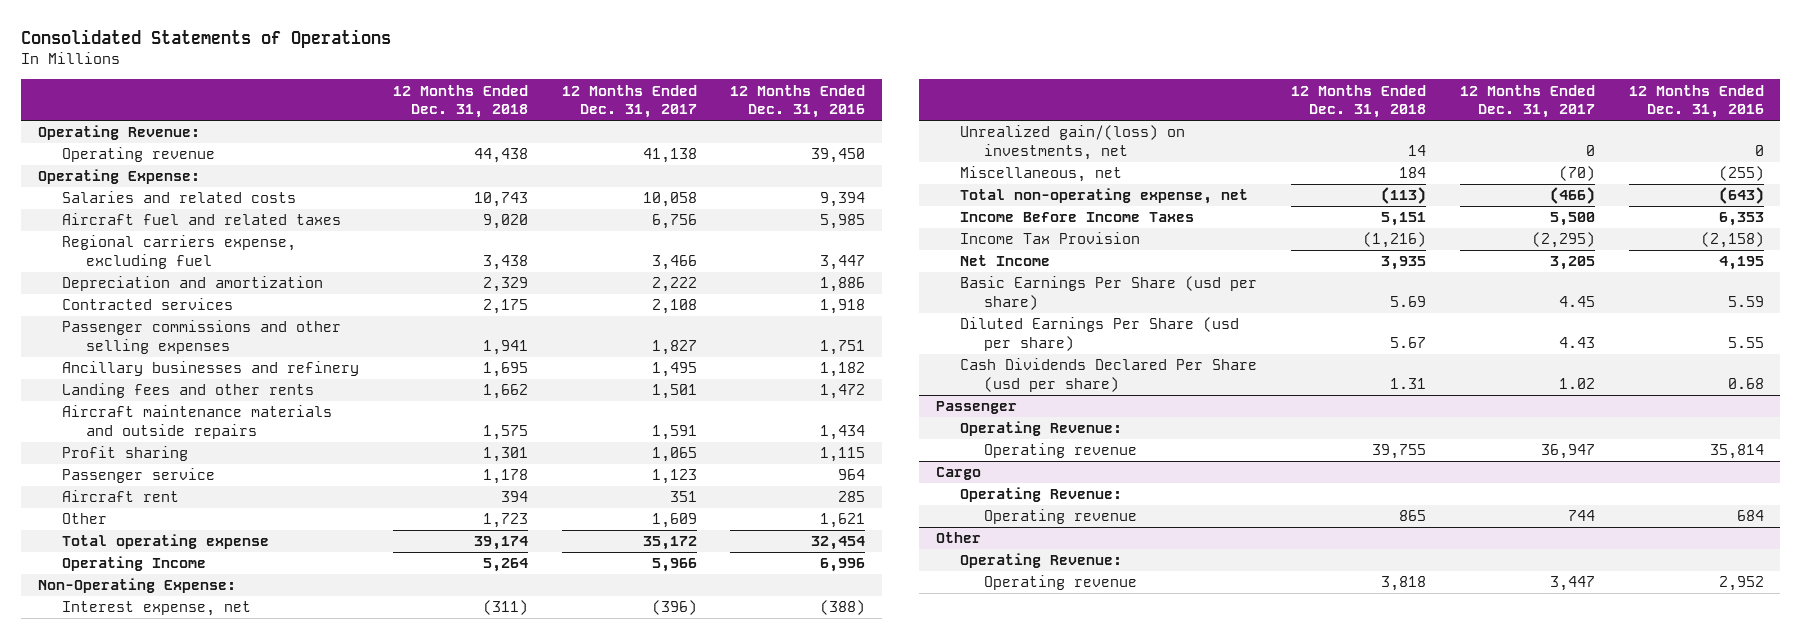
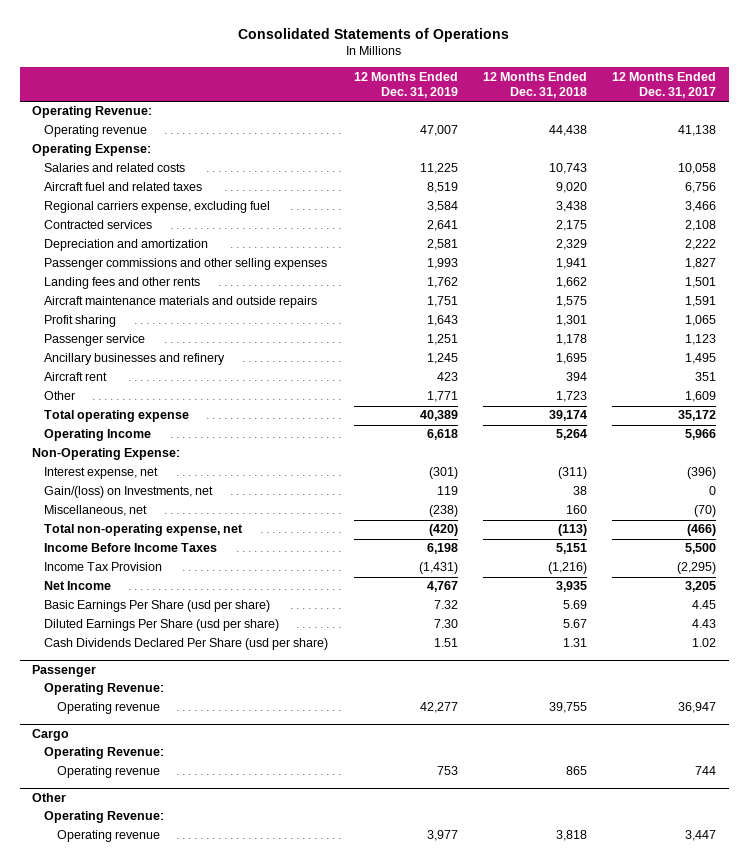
[730,84,866,119] 12 Months Ended Dec. 31, 2016 -> none
none -> [353,71,458,99] 12 Months Ended Dec. 31, 2019
[61,276,323,292] Depreciation and amortization -> [44,239,209,252] Depreciation and amortization
[61,361,359,377] Ancillary businesses and refinery -> [44,353,226,366] Ancillary businesses and refinery
[959,125,1185,161] Unrealized gain/(loss) on investments, net -> [44,486,214,499] Gain/(loss) on Investments, net
[1407,145,1426,157] 14 -> [573,486,588,496] 38
[1398,167,1426,179] 184 -> [566,505,588,515] 160

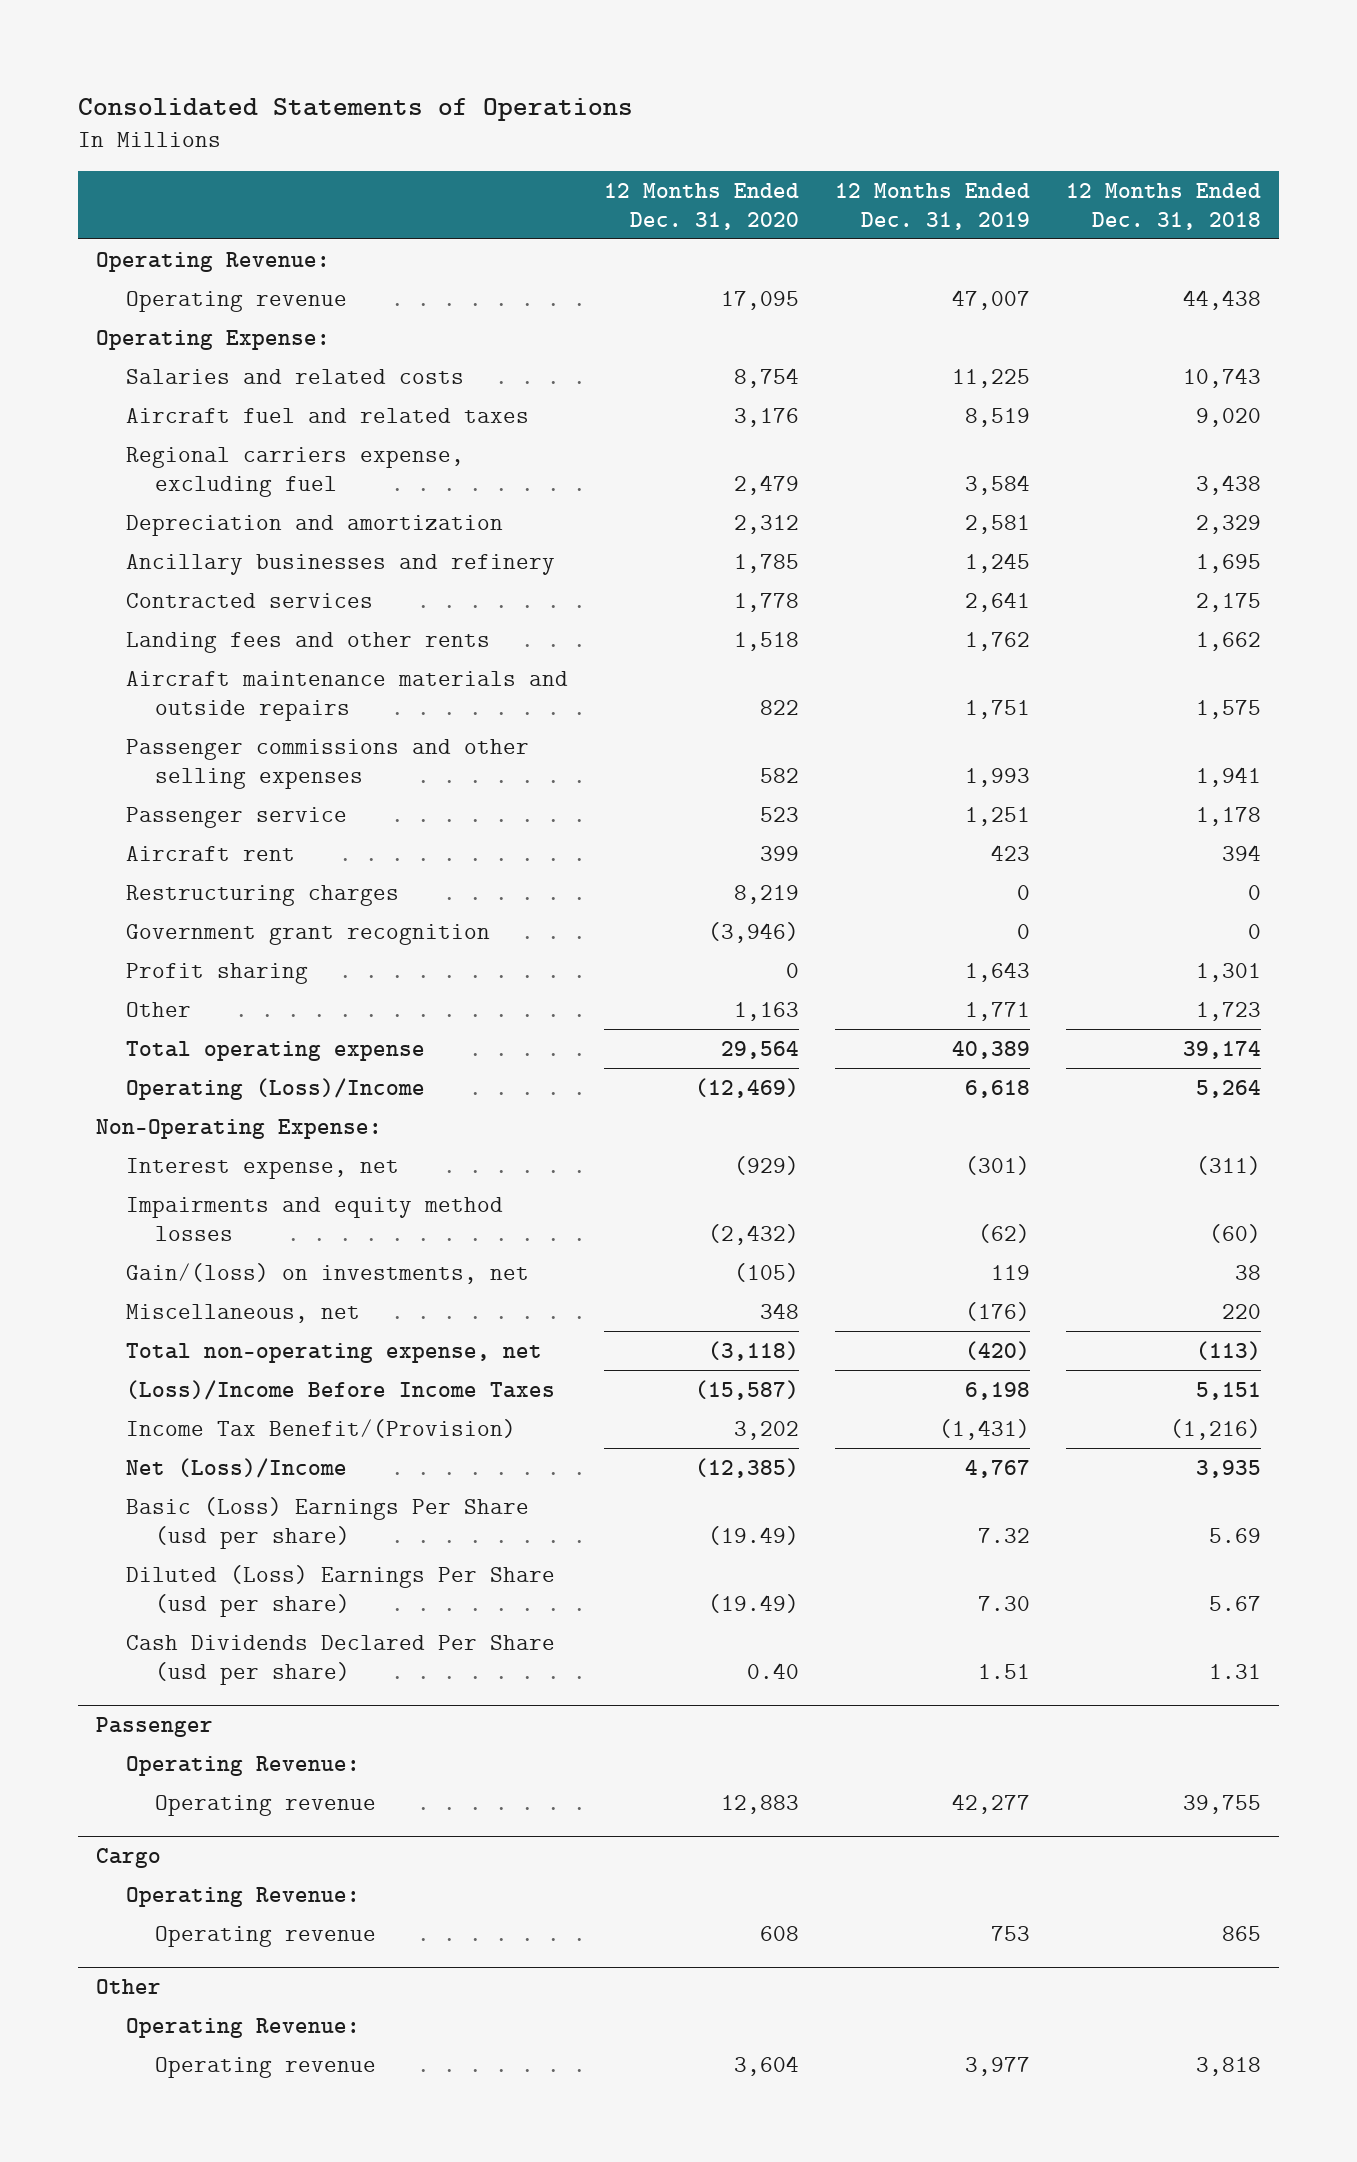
[612,71,717,99] 12 Months Ended Dec. 31, 2017 -> none
none -> [603,182,799,230] 12 Months Ended Dec. 31, 2020
[44,353,226,366] Ancillary businesses and refinery -> [125,553,555,575] Ancillary businesses and refinery
[44,220,153,230] Contracted services -> [125,592,373,608] Contracted services
[44,258,328,271] Passenger commissions and other selling expenses -> [125,738,529,789] Passenger commissions and other selling expenses
none -> [125,884,399,906] Restructuring charges
none -> [125,923,490,945] Government grant recognition
[44,315,117,328] Profit sharing -> [125,962,308,984] Profit sharing
[44,429,152,442] Operating Income -> [125,1077,425,1100] Operating (Loss)/Income
none -> [125,1196,503,1241] Impairments and equity method losses
[44,486,214,499] Gain/(loss) on Investments, net -> [125,1262,529,1284] Gain/(loss) on investments, net
[428,505,458,518] (238) -> [964,1301,1030,1321] (176)
[566,505,588,515] 160 -> [1221,1303,1261,1319] 220
[44,543,218,553] Income Before Income Taxes -> [125,1379,555,1400] (Loss)/Income Before Income Taxes
[44,562,163,572] Income Tax Provision -> [125,1418,516,1438] Income Tax Benefit/(Provision)
[44,581,112,591] Net Income -> [125,1457,347,1478] Net (Loss)/Income
[44,600,271,613] Basic Earnings Per Share (usd per share) -> [125,1496,529,1549] Basic (Loss) Earnings Per Share (usd per share)
[44,619,280,632] Diluted Earnings Per Share (usd per share) -> [125,1564,555,1617] Diluted (Loss) Earnings Per Share (usd per share)

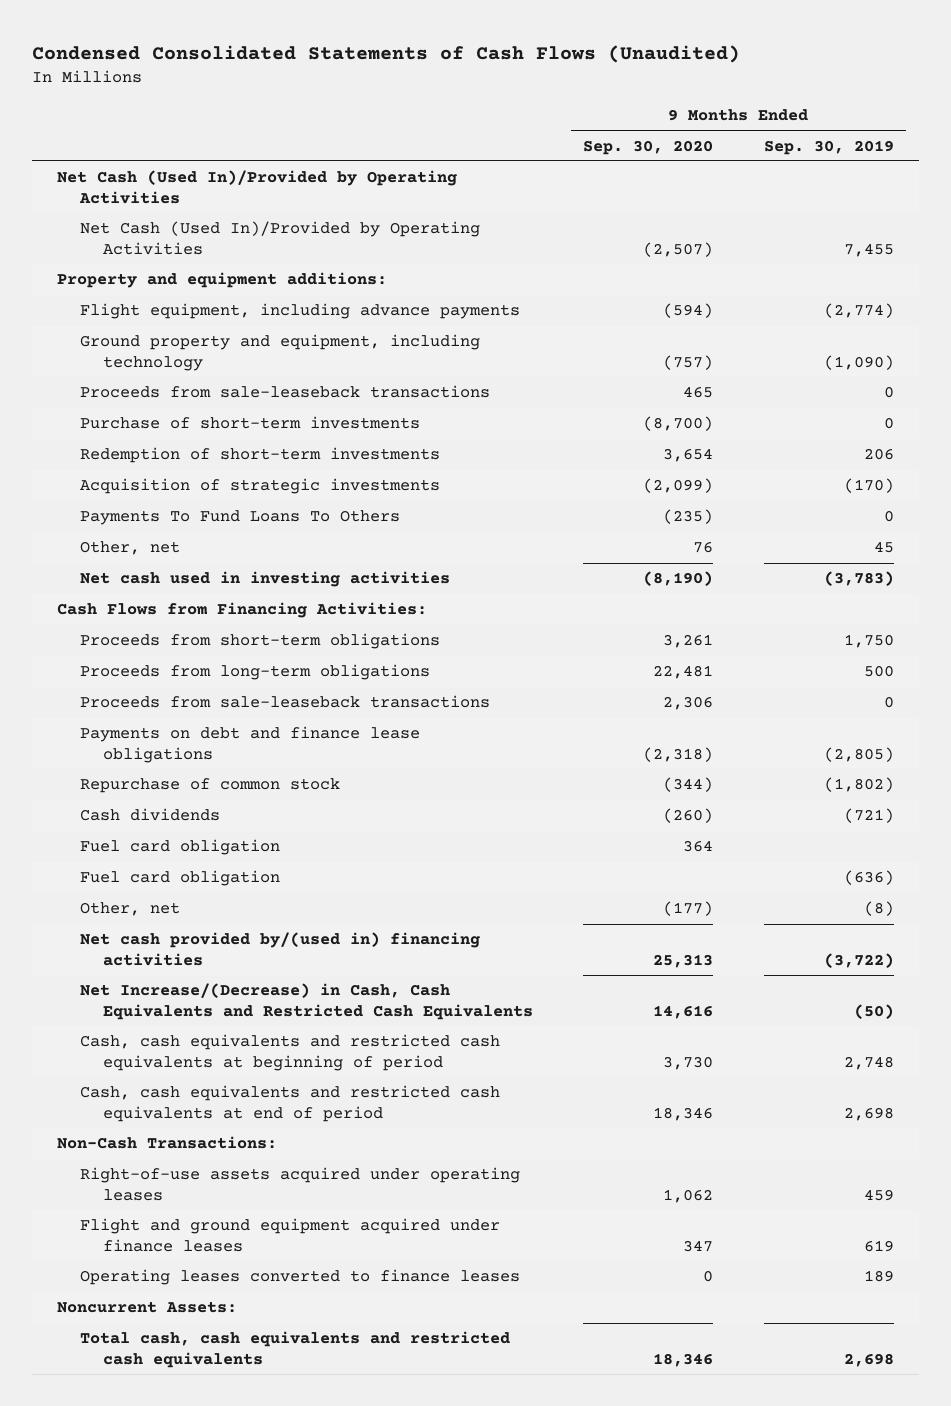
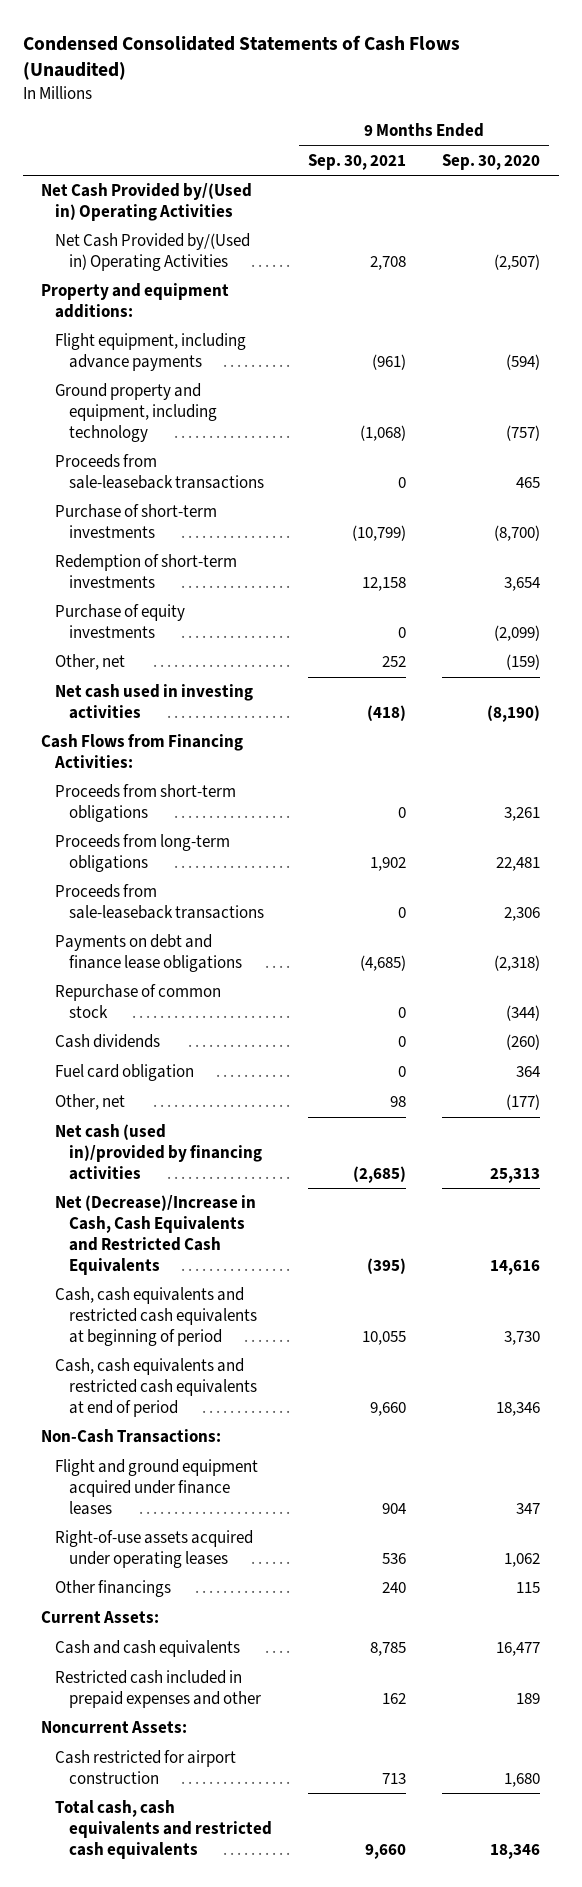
[763,139,894,155] Sep. 30, 2019 -> none
none -> [308,153,407,170] Sep. 30, 2021
[57,170,458,204] Net Cash (Used In)/Provided by Operating Activities -> [41,183,253,222] Net Cash Provided by/(Used in) Operating Activities
[80,221,481,255] Net Cash (Used In)/Provided by Operating Activities -> [55,233,251,272] Net Cash Provided by/(Used in) Operating Activities
[80,510,401,526] Payments To Fund Loans To Others -> none
[80,478,441,495] Acquisition of strategic investments -> [55,604,186,639] Purchase of equity investments
[693,541,714,554] 76 -> [506,654,541,671] (159)
[80,870,281,887] Fuel card obligation -> none
[80,932,481,966] Net cash provided by/(used in) financing activities -> [55,1124,262,1180] Net cash (used in)/provided by financing activities
[80,983,533,1020] Net Increase/(Decrease) in Cash, Cash Equivalents and Restricted Cash Equivalents -> [55,1195,257,1275] Net (Decrease)/Increase in Cash, Cash Equivalents and Restricted Cash Equivalents
[80,1269,521,1286] Operating leases converted to finance leases -> none
[80,1167,521,1201] Right-of-use assets acquired under operating leases -> [55,1530,254,1569] Right-of-use assets acquired under operating leases
none -> [55,1580,172,1598] Other financings
none -> [41,1611,160,1624] Current Assets:
none -> [55,1640,241,1658] Cash and cash equivalents
none -> [55,1670,261,1709] Restricted cash included in prepaid expenses and other
none -> [55,1750,237,1785] Cash restricted for airport construction

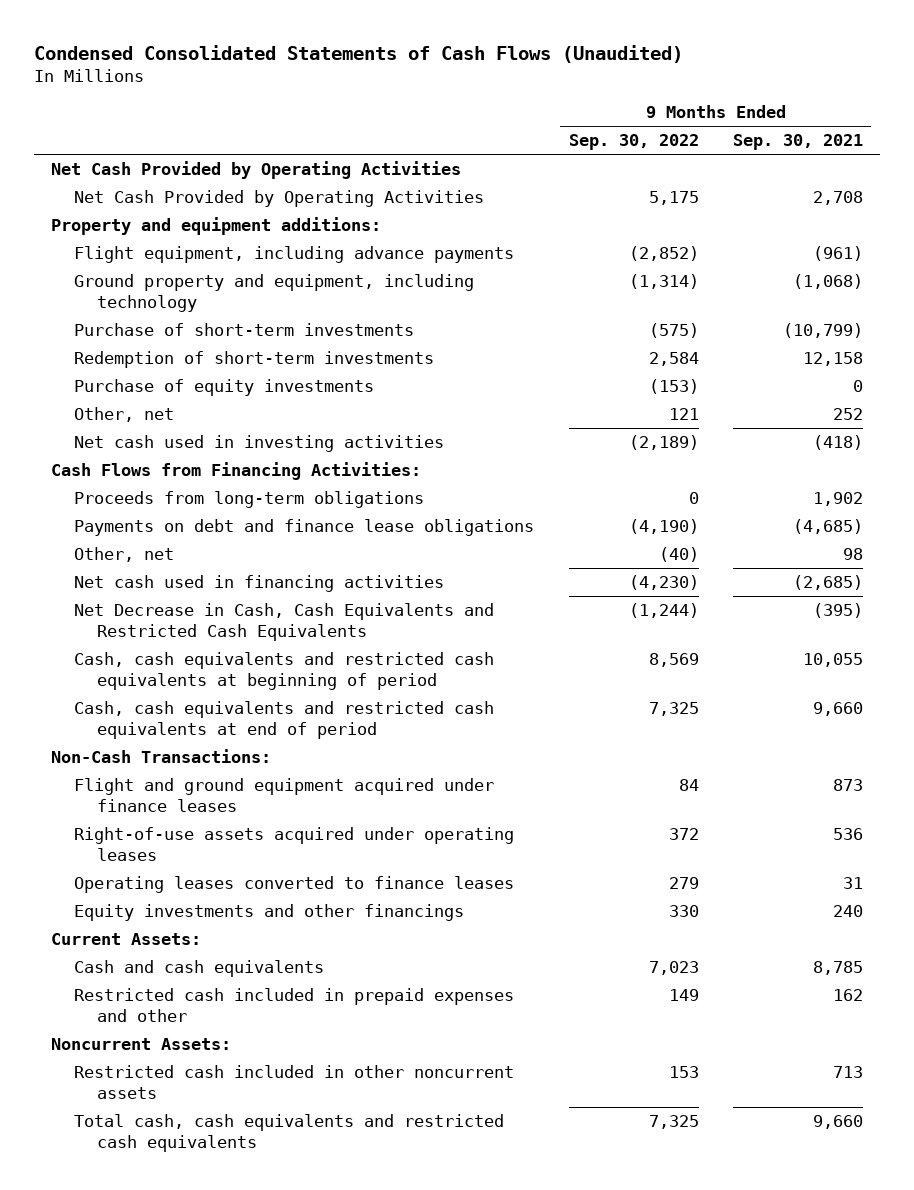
[442,153,541,170] Sep. 30, 2020 -> none
none -> [568,134,699,151] Sep. 30, 2022
[41,183,253,222] Net Cash Provided by/(Used in) Operating Activities -> [51,161,462,180] Net Cash Provided by Operating Activities
[55,233,251,272] Net Cash Provided by/(Used in) Operating Activities -> [74,190,485,208] Net Cash Provided by Operating Activities
[55,454,264,490] Proceeds from sale-leaseback transactions -> none
[55,784,237,823] Proceeds from short-term obligations -> none
[55,884,264,920] Proceeds from sale-leaseback transactions -> none
[55,984,222,1019] Repurchase of common stock -> none
[55,1034,161,1049] Cash dividends -> none
[55,1064,195,1082] Fuel card obligation -> none
[55,1124,262,1180] Net cash (used in)/provided by financing activities -> [74,575,445,593] Net cash used in financing activities
[55,1195,257,1275] Net (Decrease)/Increase in Cash, Cash Equivalents and Restricted Cash Equivalents -> [74,603,495,642] Net Decrease in Cash, Cash Equivalents and Restricted Cash Equivalents
[382,1502,407,1514] 904 -> [832,779,863,792] 873
[55,1580,172,1598] Other financings -> none
none -> [74,876,515,894] Operating leases converted to finance leases
none -> [74,904,465,922] Equity investments and other financings
[55,1750,237,1785] Cash restricted for airport construction -> [74,1065,515,1100] Restricted cash included in other noncurrent assets

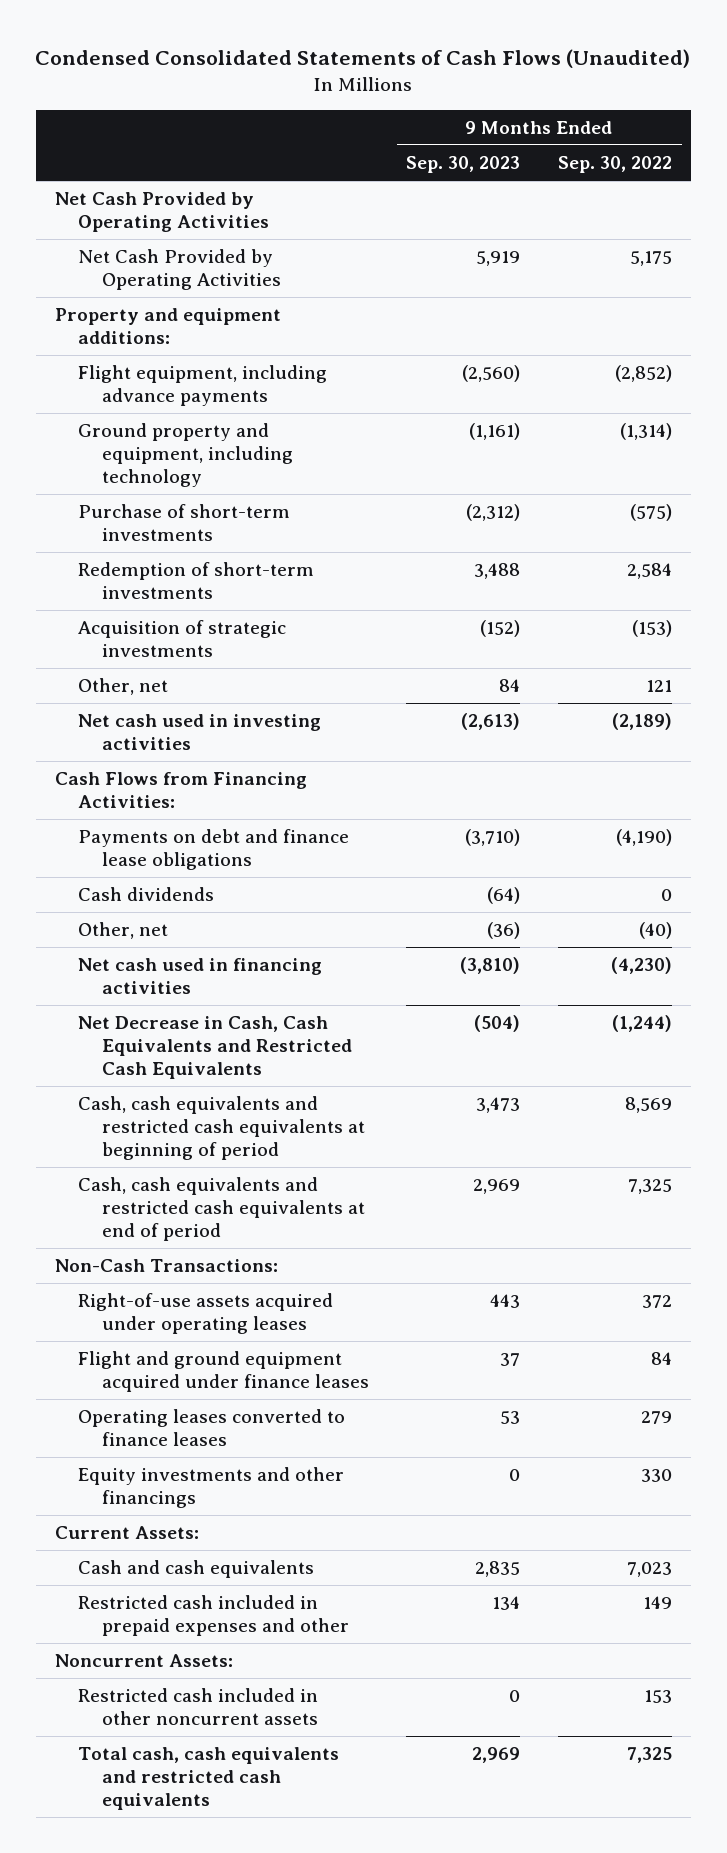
[732,134,863,151] Sep. 30, 2021 -> none
none -> [406,156,521,174] Sep. 30, 2023
[74,379,375,397] Purchase of equity investments -> [78,620,287,658] Acquisition of strategic investments
[74,491,425,509] Proceeds from long-term obligations -> none
none -> [78,887,215,902] Cash dividends
[74,778,495,813] Flight and ground equipment acquired under finance leases -> [78,1351,369,1393] Flight and ground equipment acquired under finance leases

